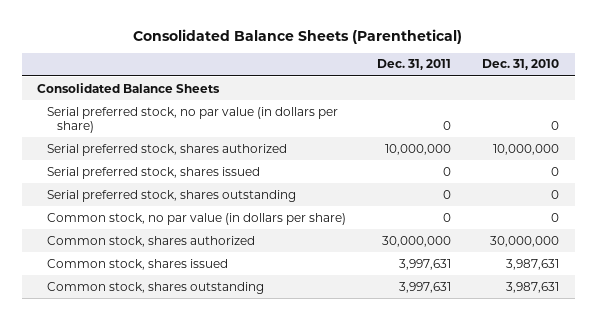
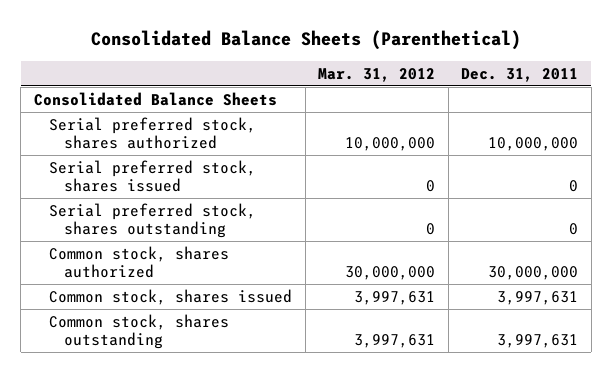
[482,59,560,71] Dec. 31, 2010 -> none
none -> [318,67,436,82] Mar. 31, 2012
[47,106,339,134] Serial preferred stock, no par value (in dollars per share) -> none
[47,212,347,225] Common stock, no par value (in dollars per share) -> none

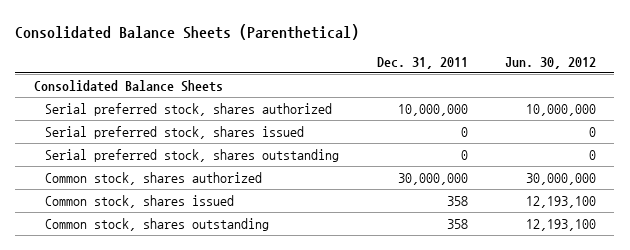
[318,67,436,82] Mar. 31, 2012 -> none
none -> [504,56,596,69] Jun. 30, 2012
[497,290,579,305] 3,997,631 -> [446,195,468,206] 358
[497,334,579,349] 3,997,631 -> [446,218,468,229] 358

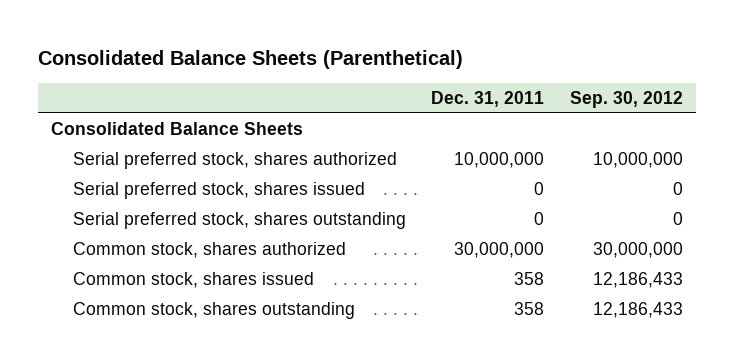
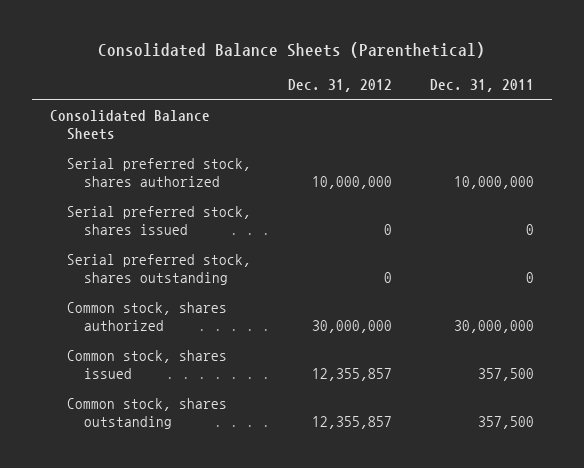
[570,90,684,108] Sep. 30, 2012 -> none
none -> [288,78,393,92] Dec. 31, 2012
[514,272,545,286] 358 -> [477,368,534,382] 357,500
[514,302,545,316] 358 -> [477,416,534,430] 357,500

